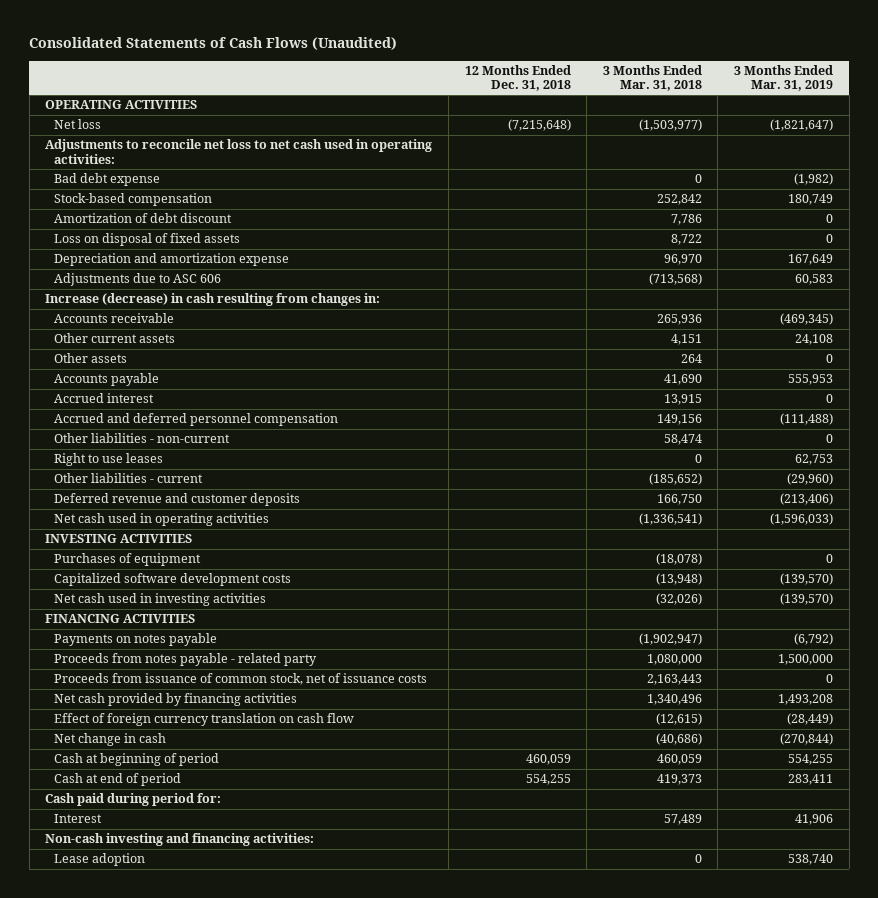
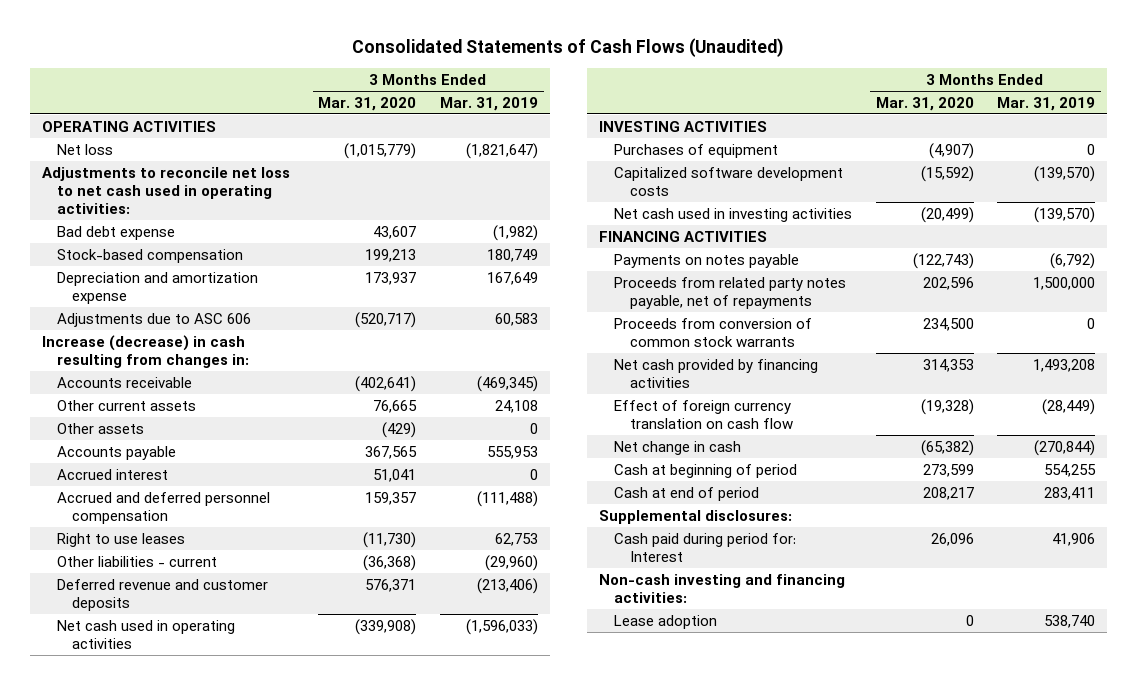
[464,64,571,92] 12 Months Ended Dec. 31, 2018 -> none
[602,64,702,92] 3 Months Ended Mar. 31, 2018 -> none
none -> [318,96,417,111] Mar. 31, 2020
[54,213,233,224] Amortization of debt discount -> none
[54,233,241,247] Loss on disposal of fixed assets -> none
[54,433,231,444] Other liabilities - non-current -> none
[54,653,318,667] Proceeds from notes payable - related party -> [614,276,847,309] Proceeds from related party notes payable, net of repayments
[54,673,428,686] Proceeds from issuance of common stock, net of issuance costs -> [614,317,813,347] Proceeds from conversion of common stock warrants
[45,793,222,807] Cash paid during period for: -> none
none -> [598,509,792,524] Supplemental disclosures:
[54,814,103,824] Interest -> [614,532,797,562] Cash paid during period for: Interest

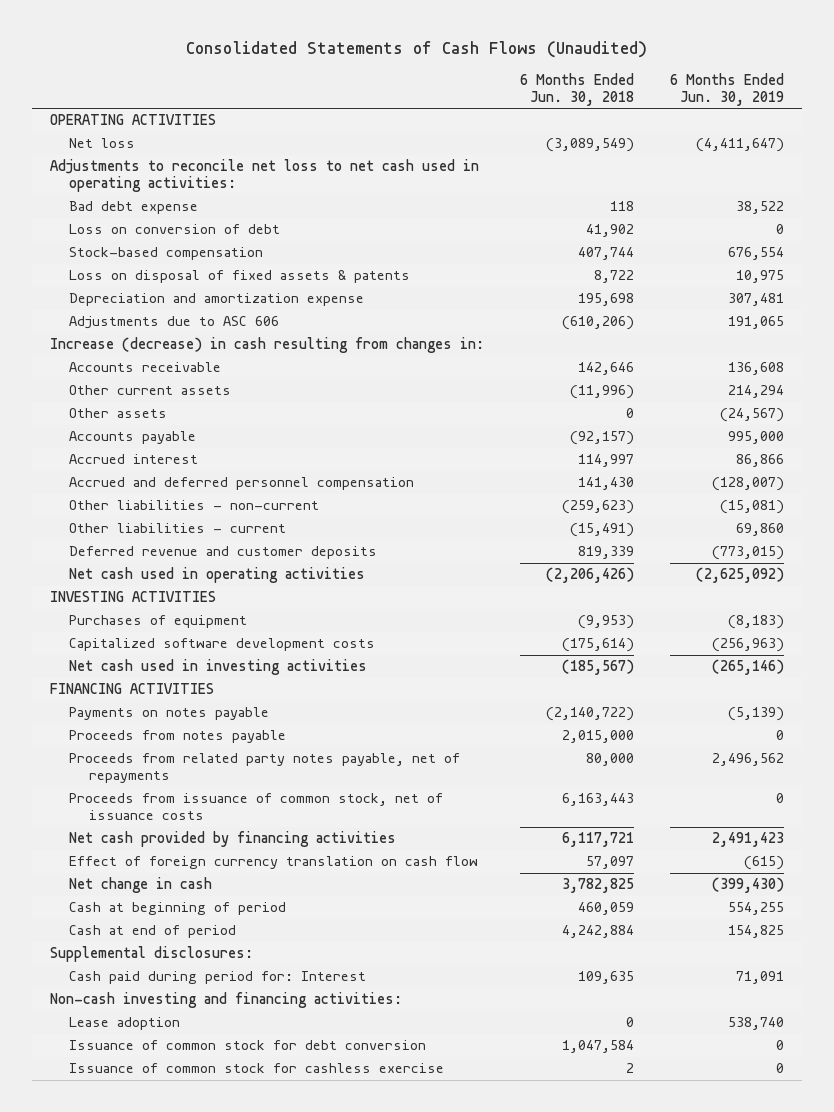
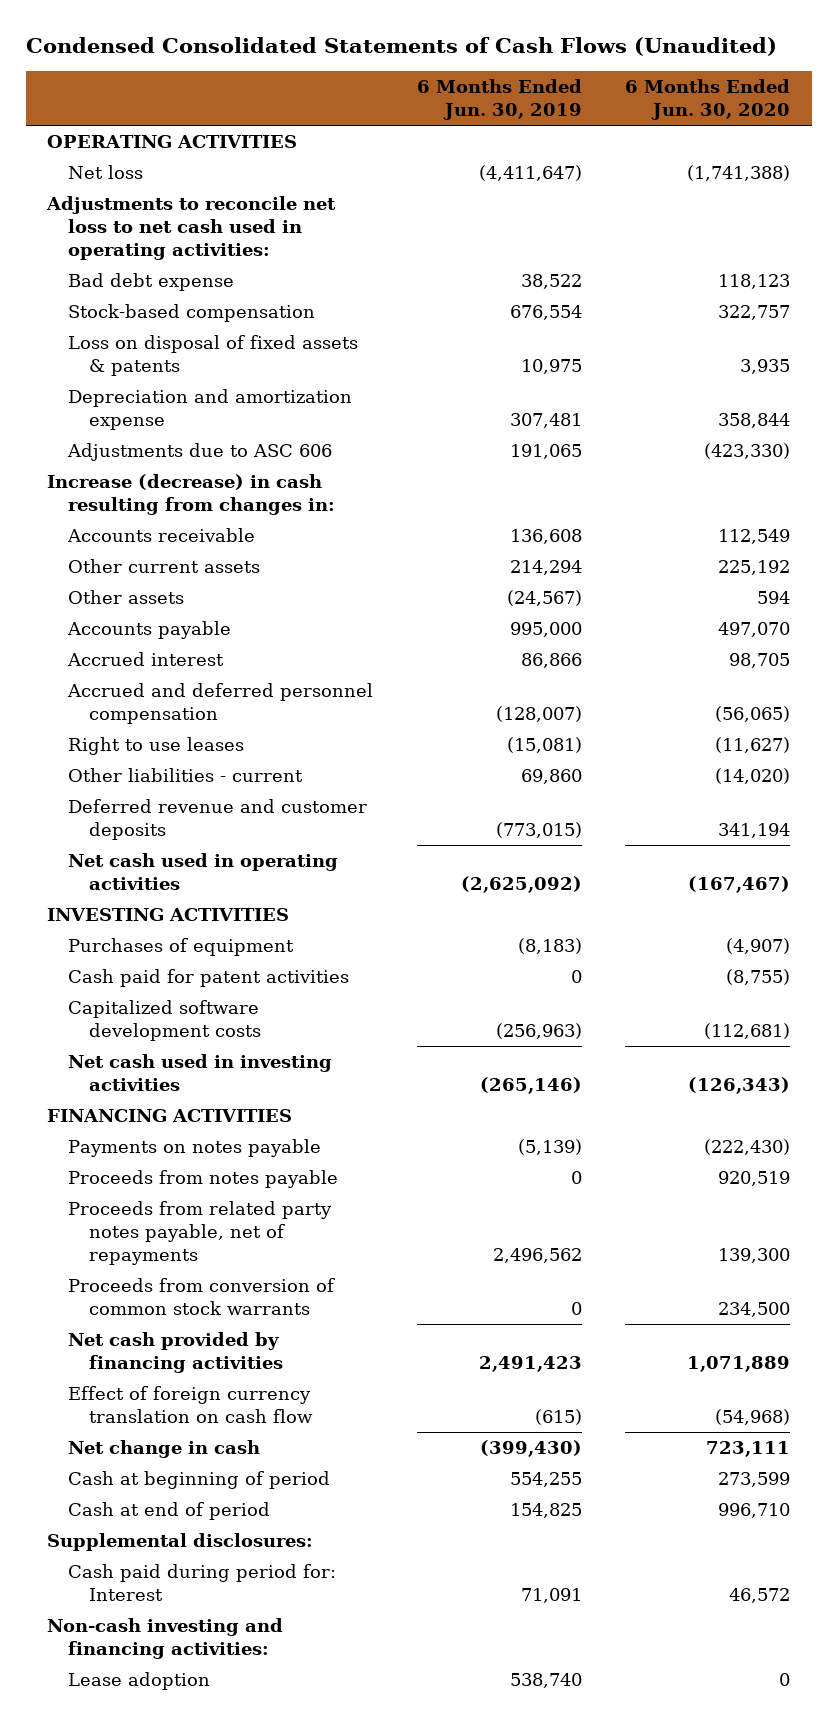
[185,41,647,59] Consolidated Statements of Cash Flows (Unaudited) -> [25,37,777,57] Condensed Consolidated Statements of Cash Flows (Unaudited)
[519,73,634,107] 6 Months Ended Jun. 30, 2018 -> none
none -> [625,79,791,121] 6 Months Ended Jun. 30, 2020
[69,224,281,235] Loss on conversion of debt -> none
[69,500,320,511] Other liabilities - non-current -> [68,737,245,756] Right to use leases
none -> [68,969,350,988] Cash paid for patent activities
[69,793,444,821] Proceeds from issuance of common stock, net of issuance costs -> [68,1278,336,1316] Proceeds from conversion of common stock warrants
[69,1040,427,1051] Issuance of common stock for debt conversion -> none
[69,1063,445,1074] Issuance of common stock for cashless exercise -> none

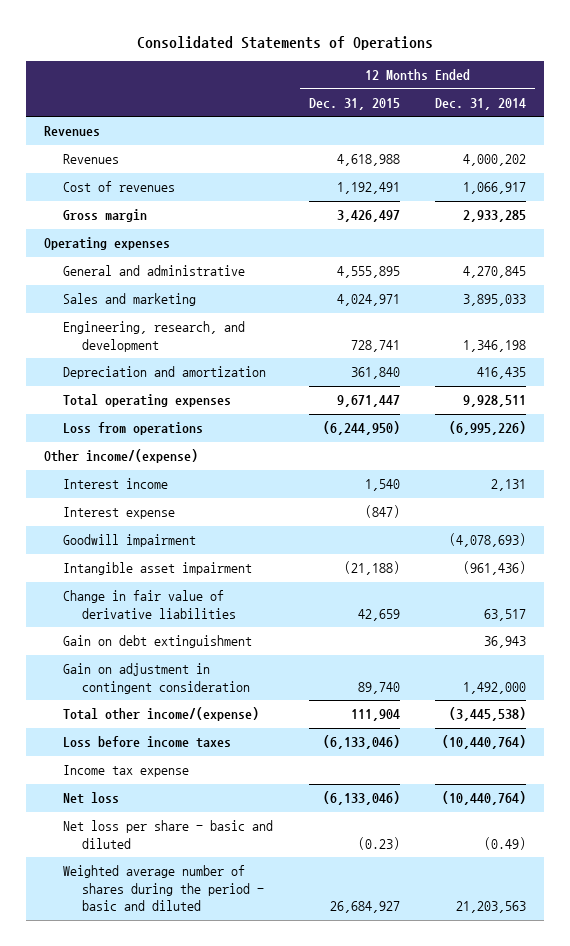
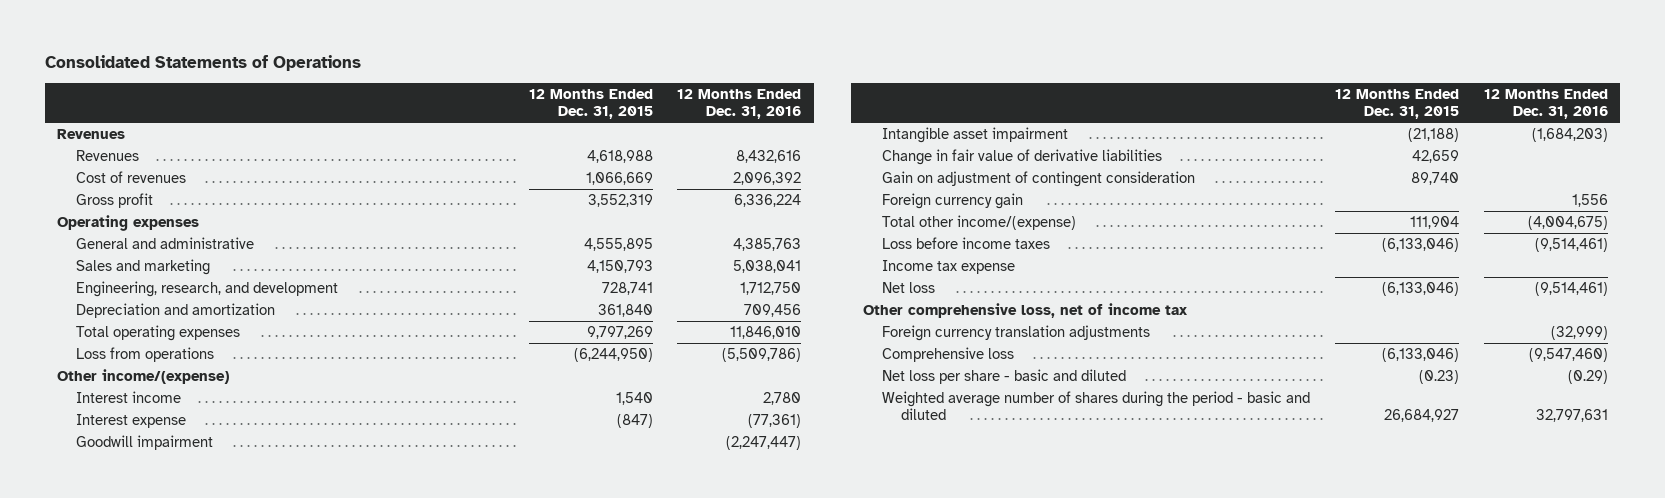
[435,97,527,110] Dec. 31, 2014 -> none
none -> [677,88,802,120] 12 Months Ended Dec. 31, 2016
[336,182,400,195] 1,192,491 -> [585,172,653,186] 1,066,669
[62,209,147,223] Gross margin -> [75,193,153,209] Gross profit
[336,210,400,223] 3,426,497 -> [587,194,653,208] 3,552,319
[336,294,400,307] 4,024,971 -> [586,260,653,274] 4,150,793
[336,395,400,408] 9,671,447 -> [586,326,653,340] 9,797,269
[62,635,252,649] Gain on debt extinguishment -> none
[62,663,250,694] Gain on adjustment in contingent consideration -> [882,171,1196,188] Gain on adjustment of contingent consideration
none -> [882,193,1024,210] Foreign currency gain
none -> [863,303,1188,319] Other comprehensive loss, net of income tax
none -> [882,325,1151,342] Foreign currency translation adjustments
none -> [882,347,1015,363] Comprehensive loss

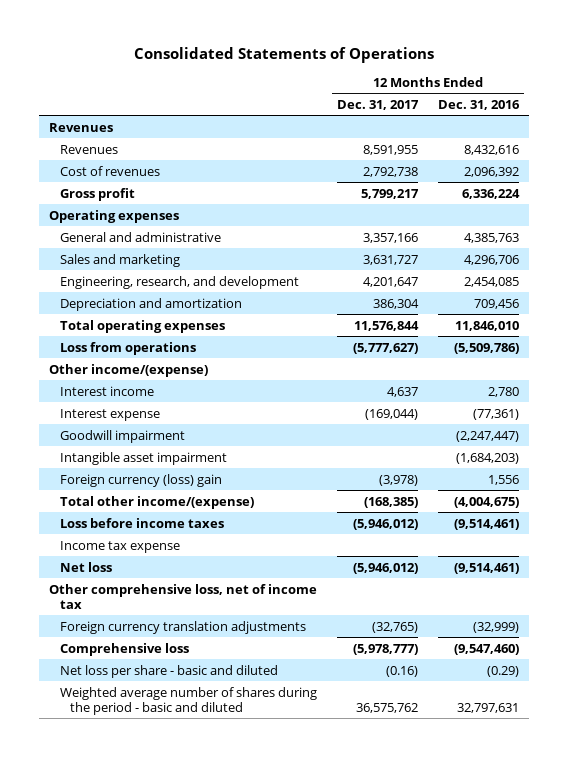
[528,88,653,120] 12 Months Ended Dec. 31, 2015 -> none
none -> [337,99,420,110] Dec. 31, 2017
[733,260,802,274] 5,038,041 -> [464,254,520,265] 4,296,706
[740,282,802,296] 1,712,750 -> [464,276,520,287] 2,454,085
[882,149,1163,166] Change in fair value of derivative liabilities -> none
[882,171,1196,188] Gain on adjustment of contingent consideration -> none
[882,193,1024,210] Foreign currency gain -> [59,473,222,487] Foreign currency (loss) gain

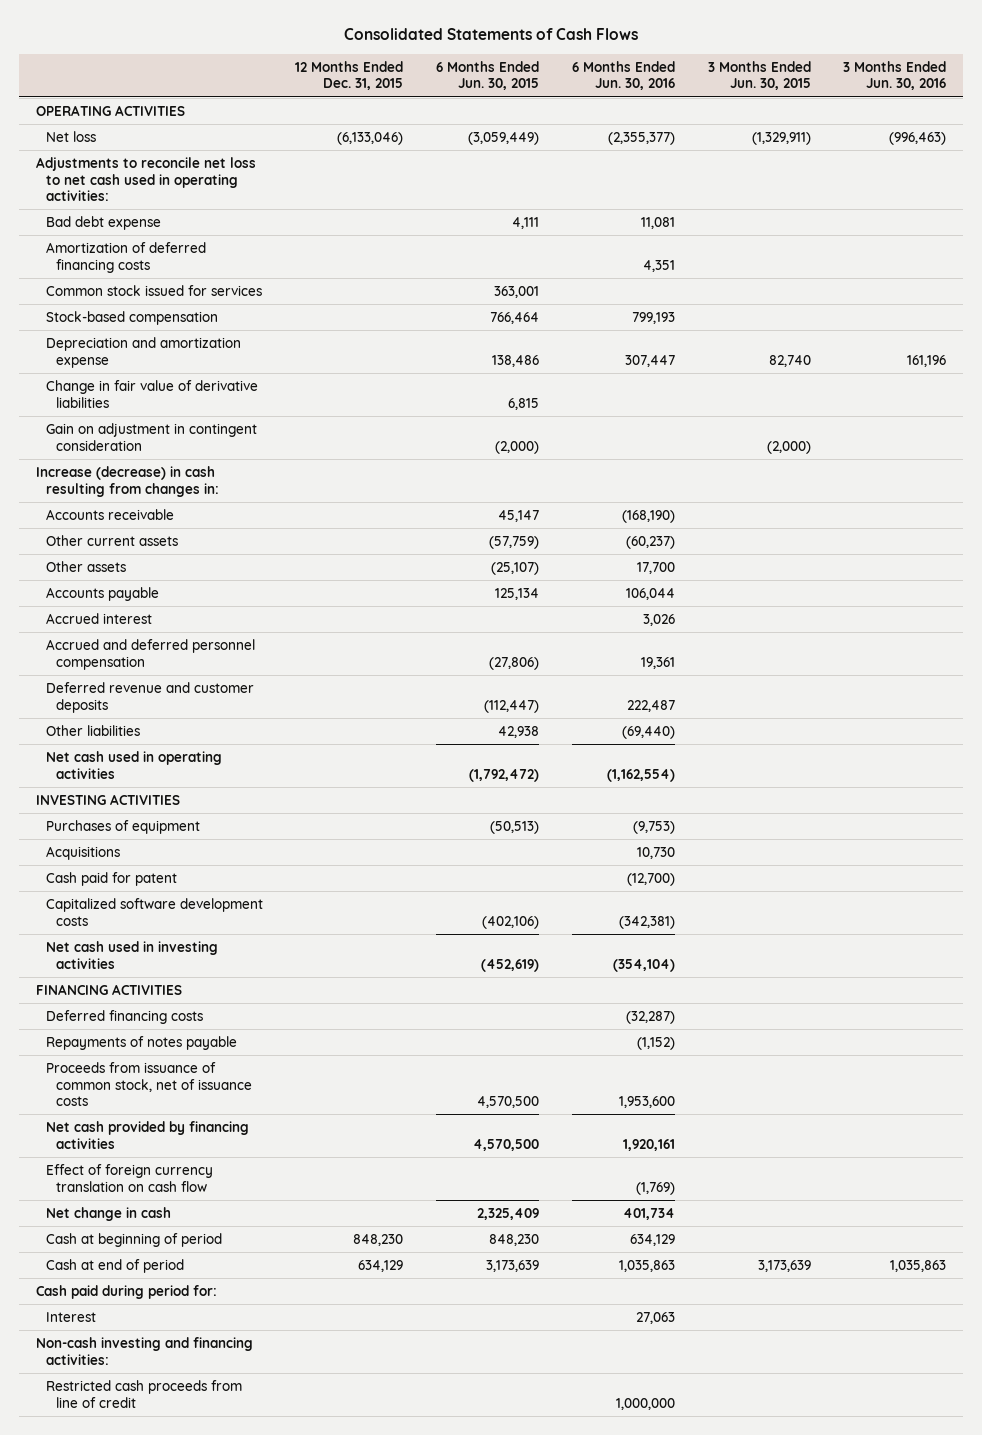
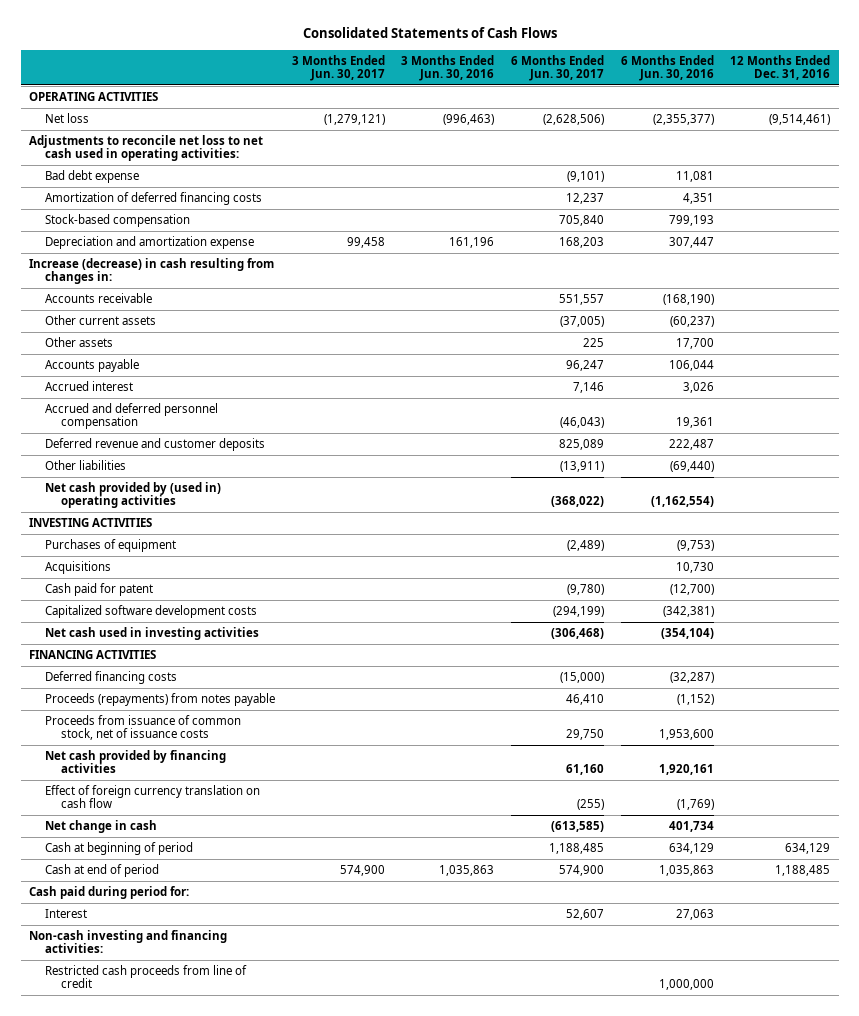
[295,60,404,91] 12 Months Ended Dec. 31, 2015 -> none
[436,60,540,91] 6 Months Ended Jun. 30, 2015 -> none
[707,60,811,91] 3 Months Ended Jun. 30, 2015 -> none
none -> [291,54,385,82] 3 Months Ended Jun. 30, 2017
none -> [511,54,605,82] 6 Months Ended Jun. 30, 2017
none -> [730,54,831,81] 12 Months Ended Dec. 31, 2016
[45,284,262,296] Common stock issued for services -> none
[45,379,258,408] Change in fair value of derivative liabilities -> none
[45,422,257,451] Gain on adjustment in contingent consideration -> none
[45,750,222,779] Net cash used in operating activities -> [45,481,222,509] Net cash provided by (used in) operating activities
[45,1035,237,1050] Repayments of notes payable -> [45,692,276,706] Proceeds (repayments) from notes payable

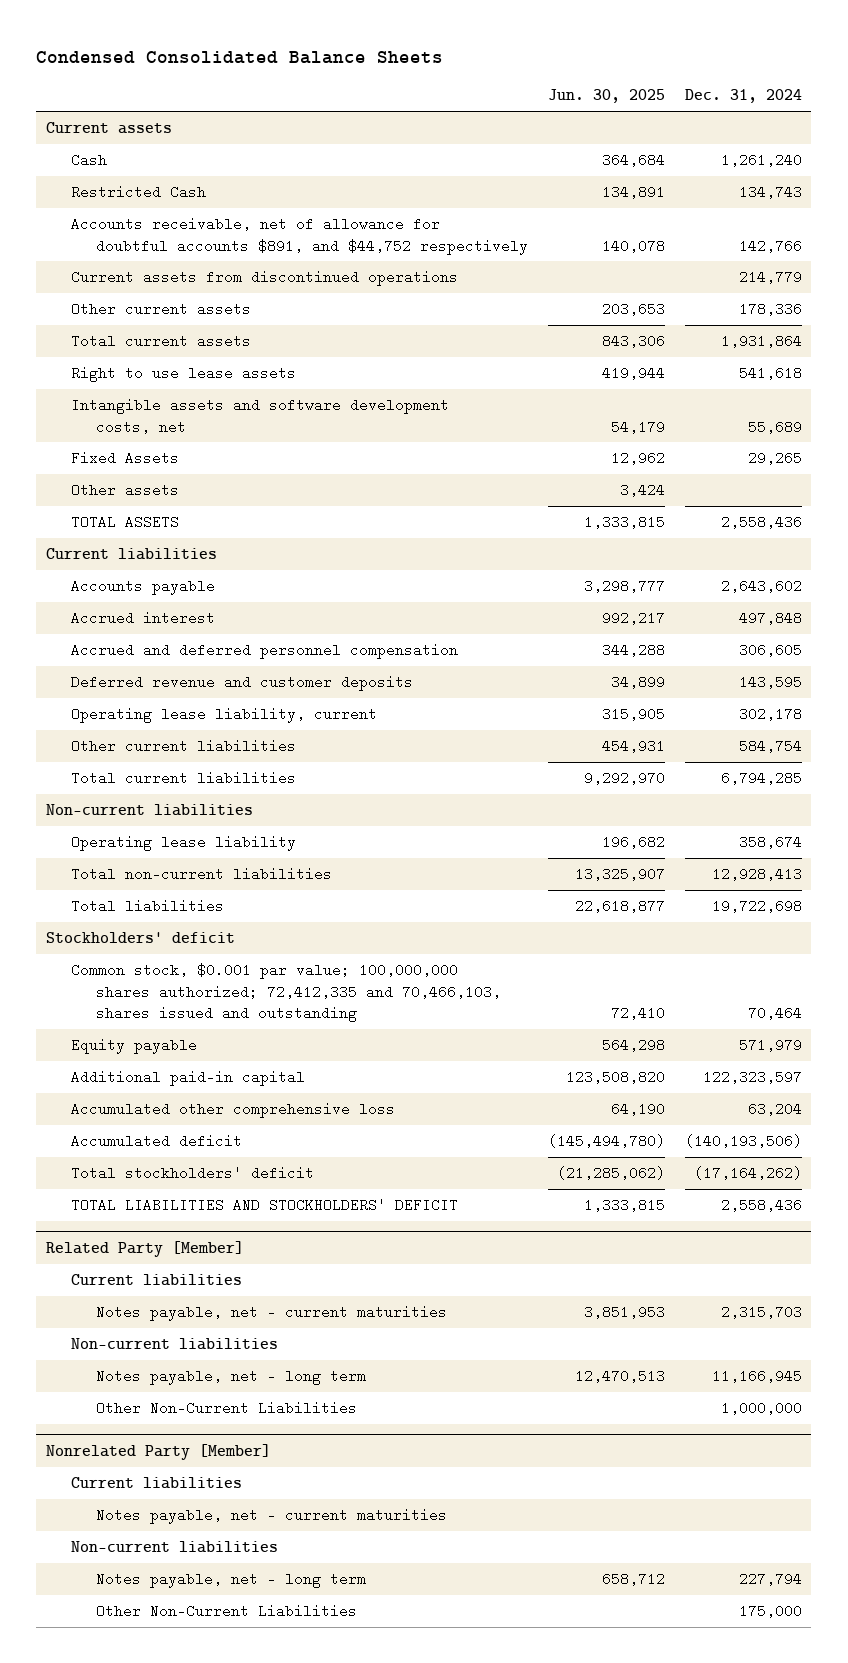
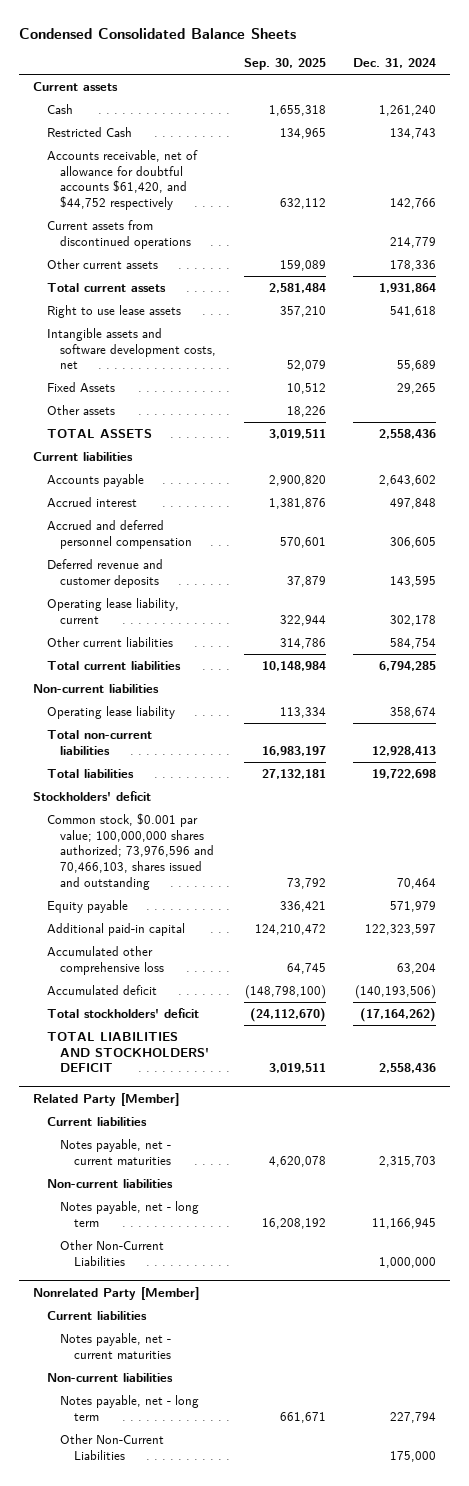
[547,89,665,104] Jun. 30, 2025 -> none
none -> [243,58,326,71] Sep. 30, 2025
[71,216,529,255] Accounts receivable, net of allowance for doubtful accounts $891, and $44,752 respectively -> [46,149,198,211] Accounts receivable, net of allowance for doubtful accounts $61,420, and $44,752 respectively
[71,962,502,1023] Common stock, $0.001 par value; 100,000,000 shares authorized; 72,412,335 and 70,466,103, shares issued and outstanding -> [46,812,215,890] Common stock, $0.001 par value; 100,000,000 shares authorized; 73,976,596 and 70,466,103, shares issued and outstanding

